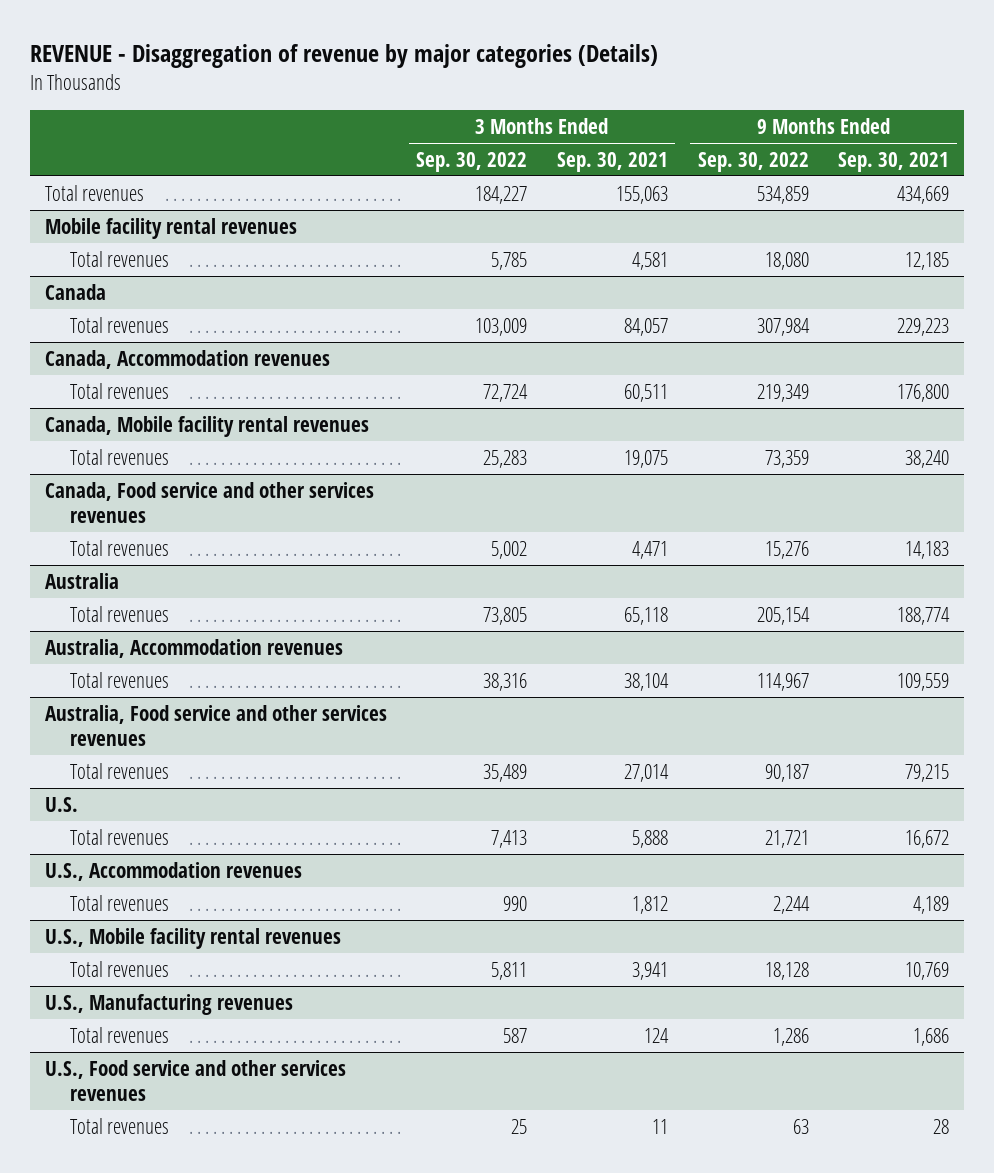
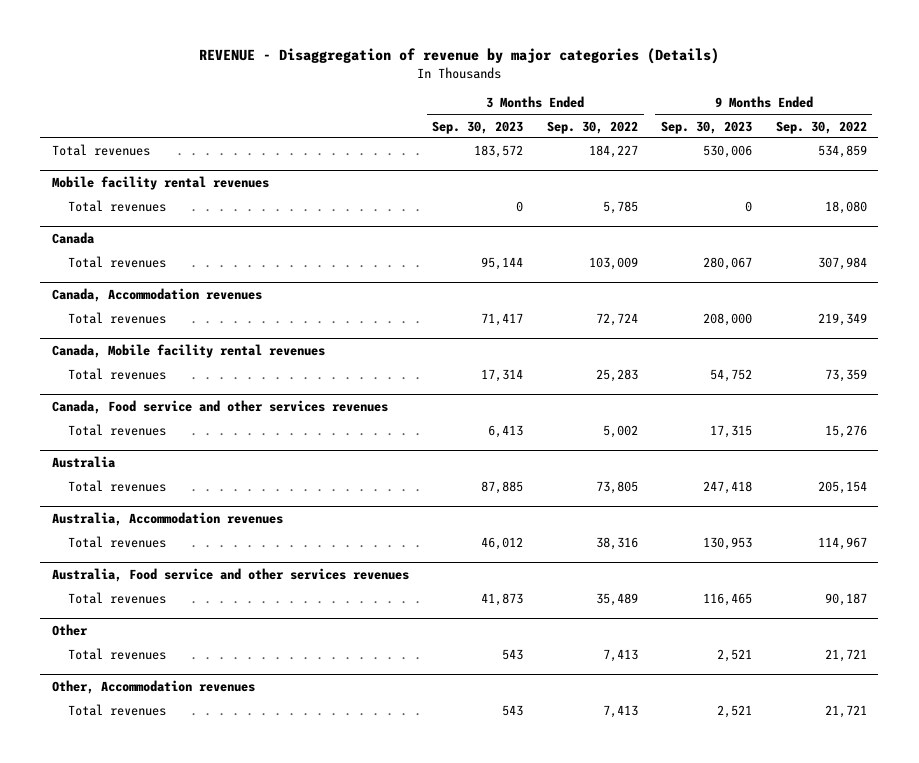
[556,151,668,172] Sep. 30, 2021 -> none
[838,151,950,172] Sep. 30, 2021 -> none
none -> [432,120,524,134] Sep. 30, 2023
none -> [661,120,753,134] Sep. 30, 2023
[44,796,78,812] U.S. -> none
none -> [52,624,89,637] Other
[44,861,302,881] U.S., Accommodation revenues -> none
[44,927,341,949] U.S., Mobile facility rental revenues -> none
[70,960,170,977] Total revenues -> none
[44,993,293,1015] U.S., Manufacturing revenues -> none
[70,1026,170,1043] Total revenues -> none
[44,1059,346,1102] U.S., Food service and other services revenues -> none
[70,1117,170,1134] Total revenues -> none
none -> [52,680,256,695] Other, Accommodation revenues
[503,895,528,911] 990 -> [602,705,638,719] 7,413
[772,895,810,914] 2,244 -> [824,705,867,719] 21,721

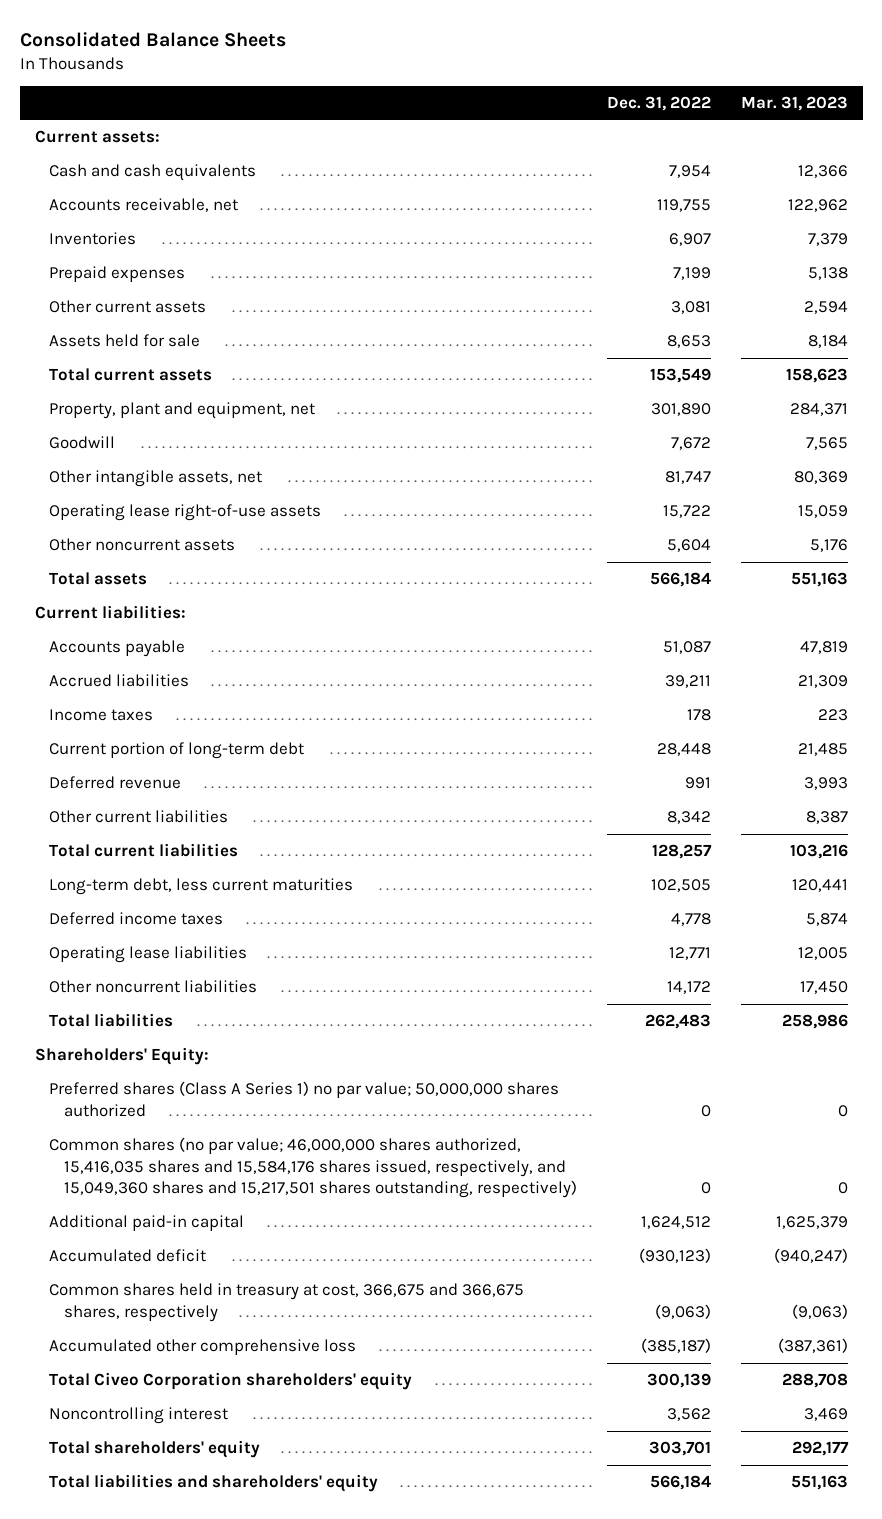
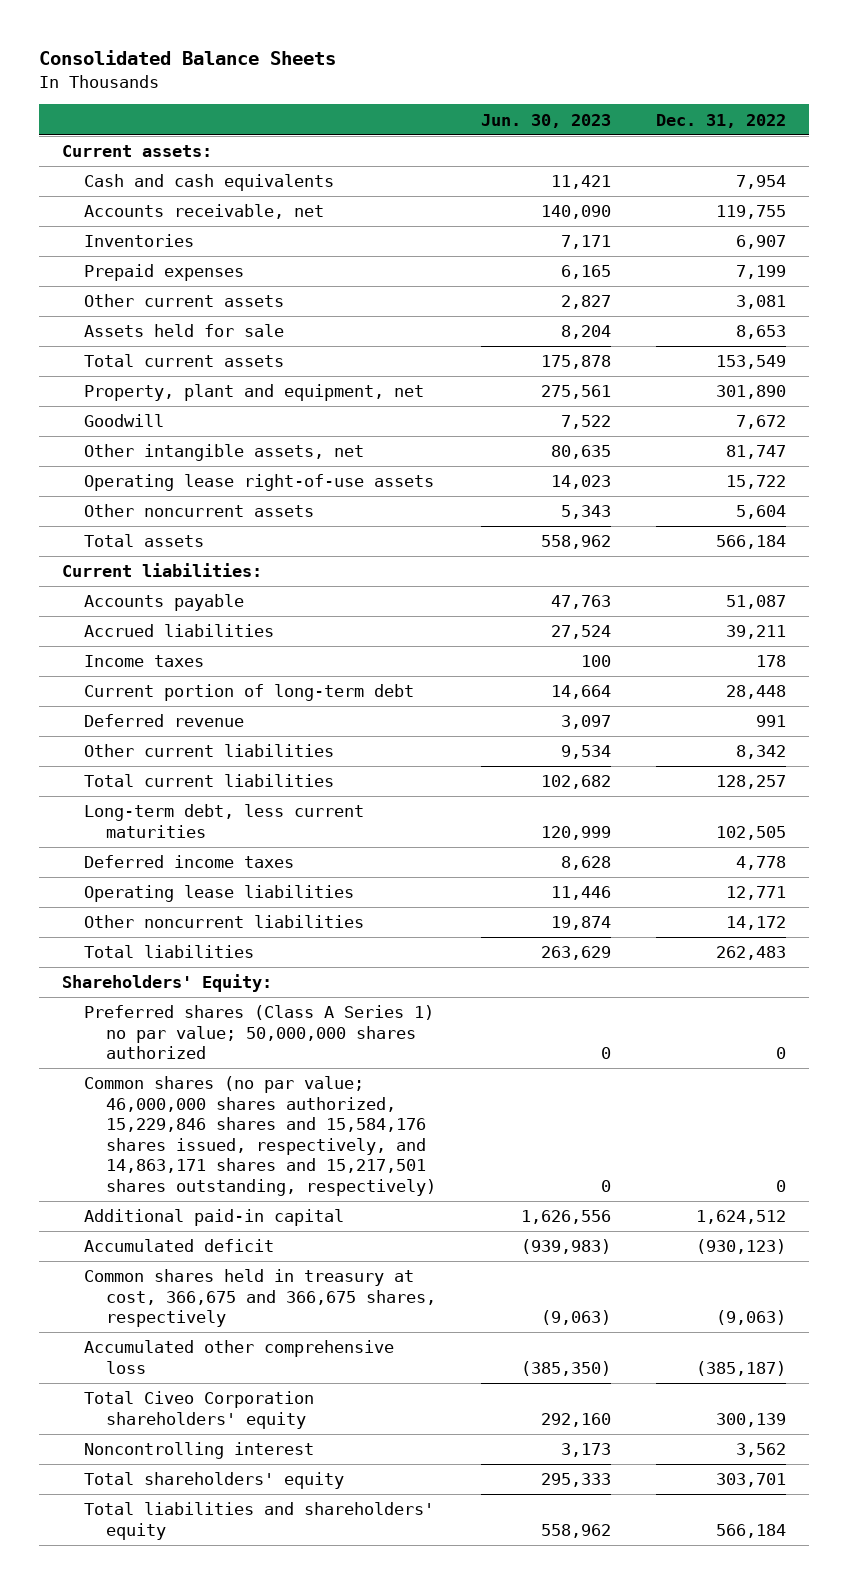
[740,95,848,111] Mar. 31, 2023 -> none
none -> [480,113,611,128] Jun. 30, 2023
[49,1137,577,1199] Common shares (no par value; 46,000,000 shares authorized, 15,416,035 shares and 15,584,176 shares issued, respectively, and 15,049,360 shares and 15,217,501 shares outstanding, respectively) -> [83,1076,436,1196] Common shares (no par value; 46,000,000 shares authorized, 15,229,846 shares and 15,584,176 shares issued, respectively, and 14,863,171 shares and 15,217,501 shares outstanding, respectively)

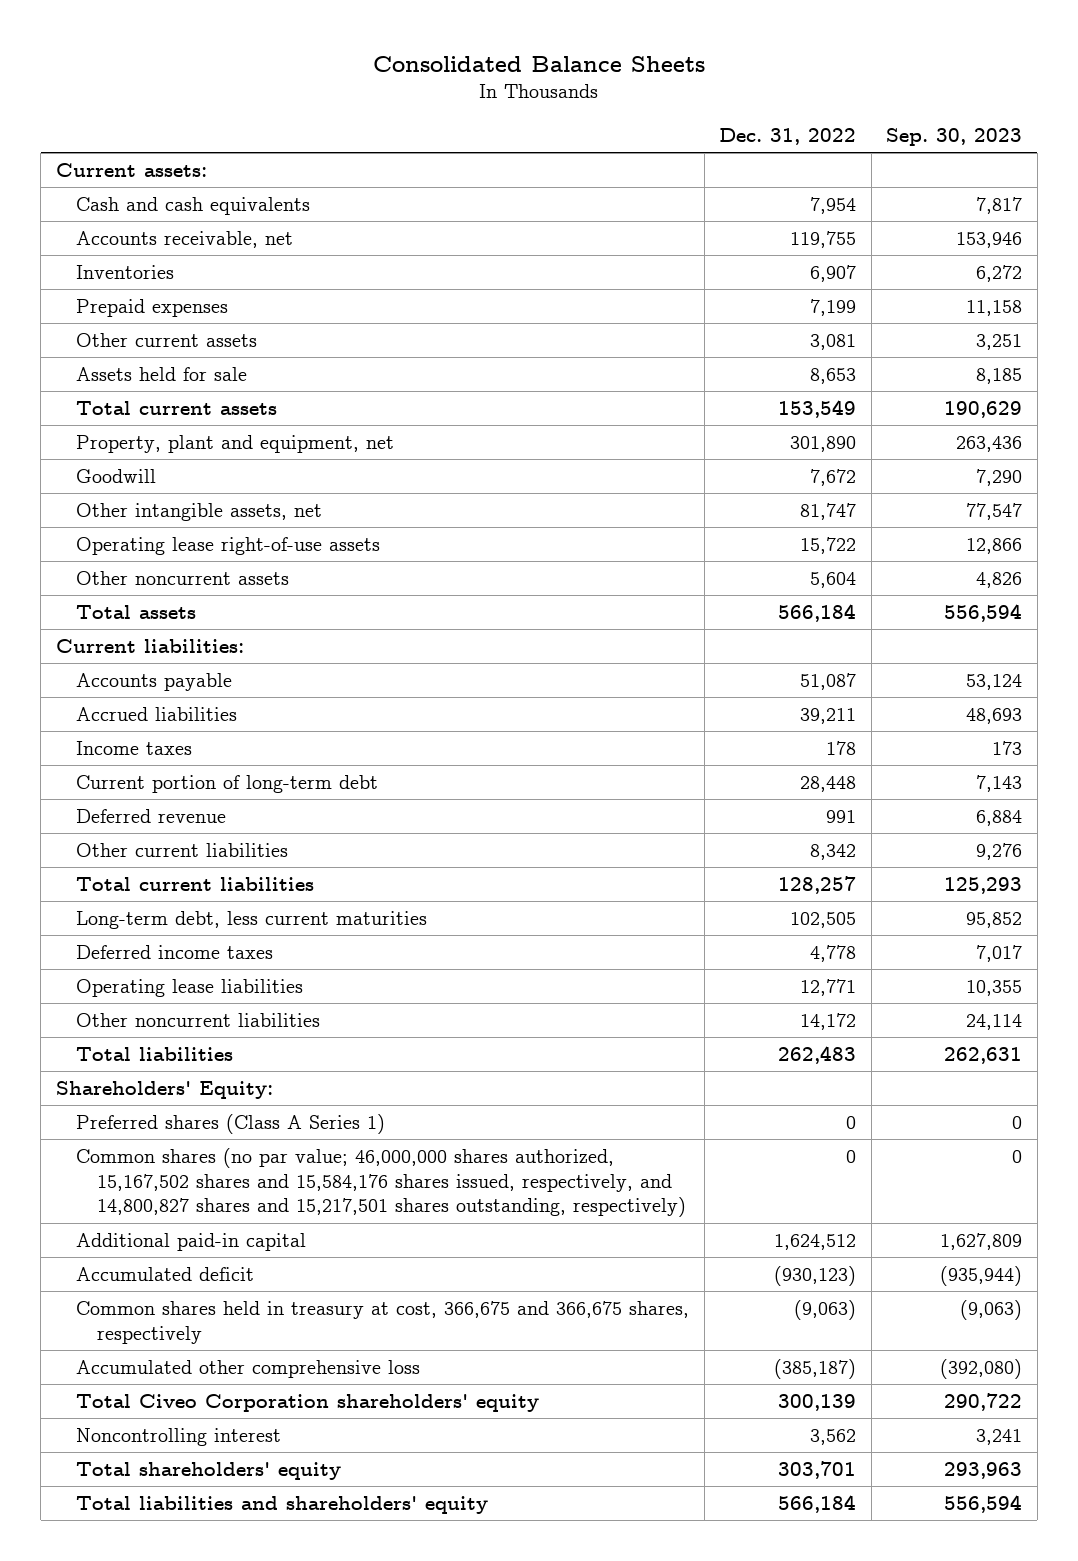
[480,113,611,128] Jun. 30, 2023 -> none
none -> [886,128,1023,147] Sep. 30, 2023
[83,1005,434,1060] Preferred shares (Class A Series 1) no par value; 50,000,000 shares authorized -> [76,1114,386,1135] Preferred shares (Class A Series 1)
[83,1076,436,1196] Common shares (no par value; 46,000,000 shares authorized, 15,229,846 shares and 15,584,176 shares issued, respectively, and 14,863,171 shares and 15,217,501 shares outstanding, respectively) -> [76,1148,687,1218] Common shares (no par value; 46,000,000 shares authorized, 15,167,502 shares and 15,584,176 shares issued, respectively, and 14,800,827 shares and 15,217,501 shares outstanding, respectively)

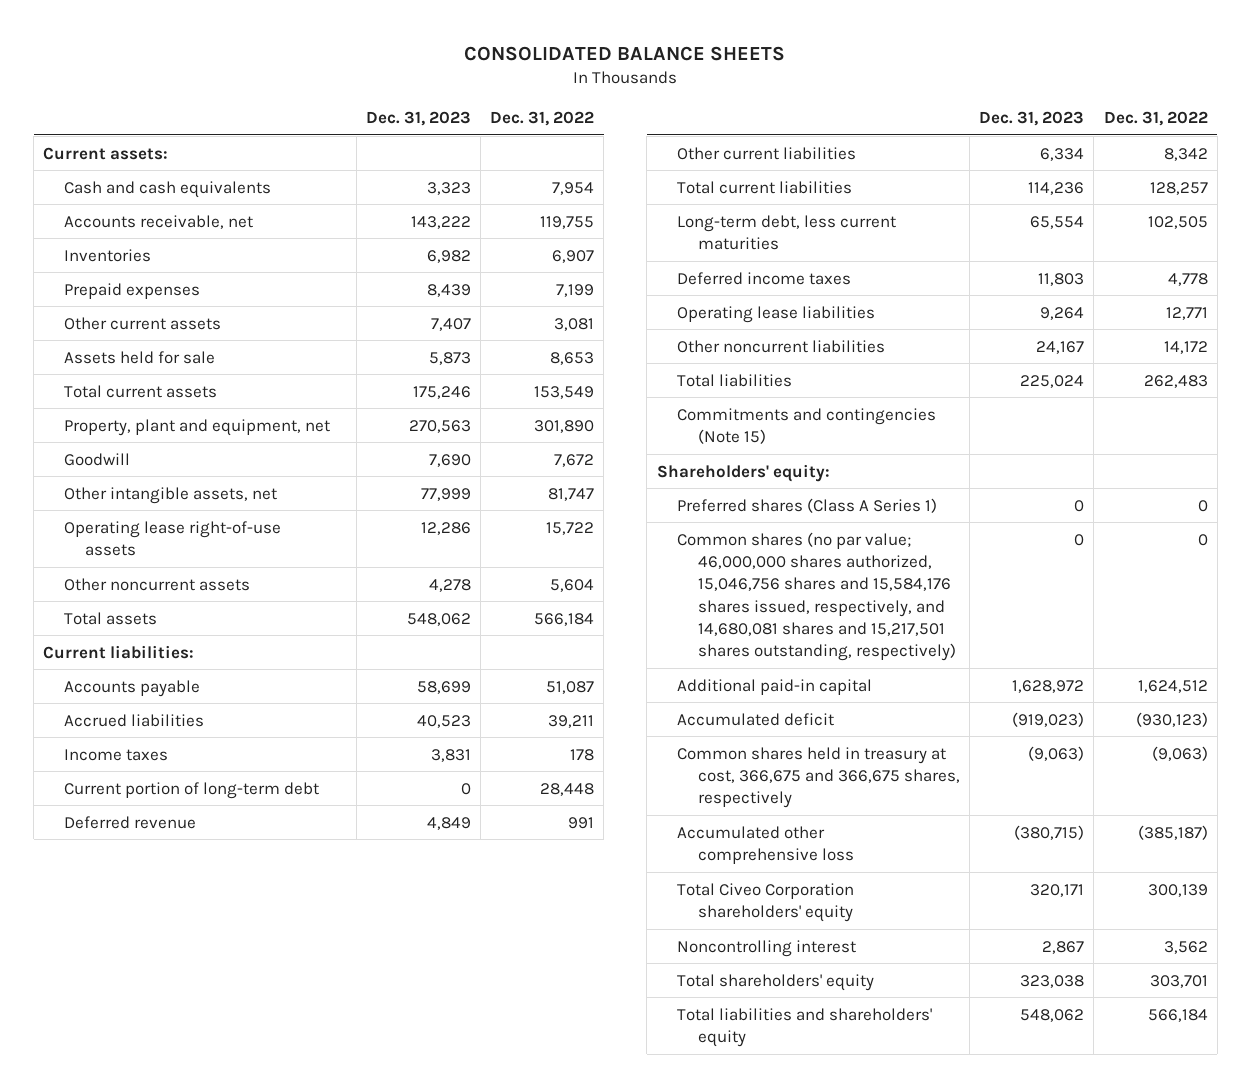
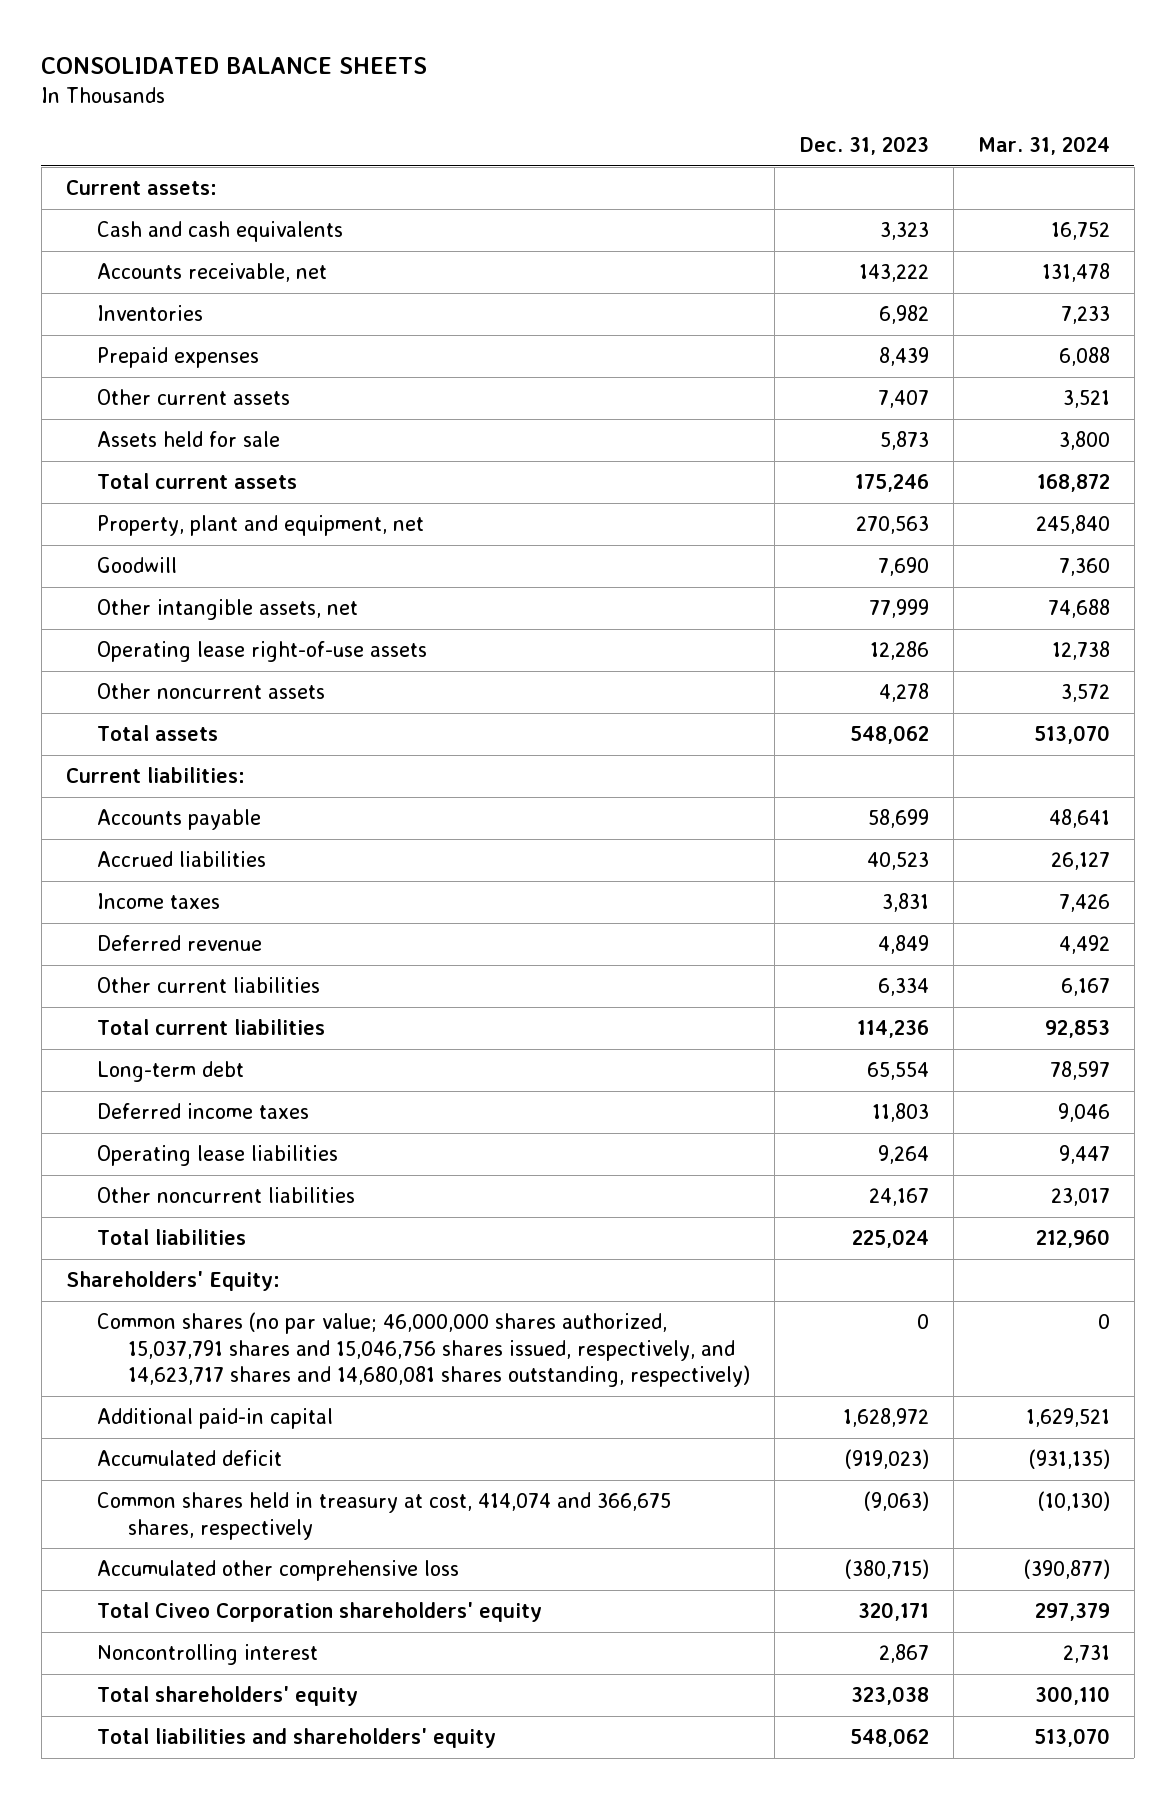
[490,111,595,127] Dec. 31, 2022 -> none
none -> [977,136,1110,156] Mar. 31, 2024
[63,781,319,799] Current portion of long-term debt -> none
[677,214,897,250] Long-term debt, less current maturities -> [97,1061,245,1083] Long-term debt
[677,407,937,444] Commitments and contingencies (Note 15) -> none
[677,497,938,513] Preferred shares (Class A Series 1) -> none
[656,463,830,482] Shareholders' equity: -> [65,1271,280,1292] Shareholders' Equity:
[677,531,956,662] Common shares (no par value; 46,000,000 shares authorized, 15,046,756 shares and 15,584,176 shares issued, respectively, and 14,680,081 shares and 15,217,501 shares outstanding, respectively) -> [97,1312,751,1388] Common shares (no par value; 46,000,000 shares authorized, 15,037,791 shares and 15,046,756 shares issued, respectively, and 14,623,717 shares and 14,680,081 shares outstanding, respectively)
[677,746,960,809] Common shares held in treasury at cost, 366,675 and 366,675 shares, respectively -> [97,1492,672,1540] Common shares held in treasury at cost, 414,074 and 366,675 shares, respectively

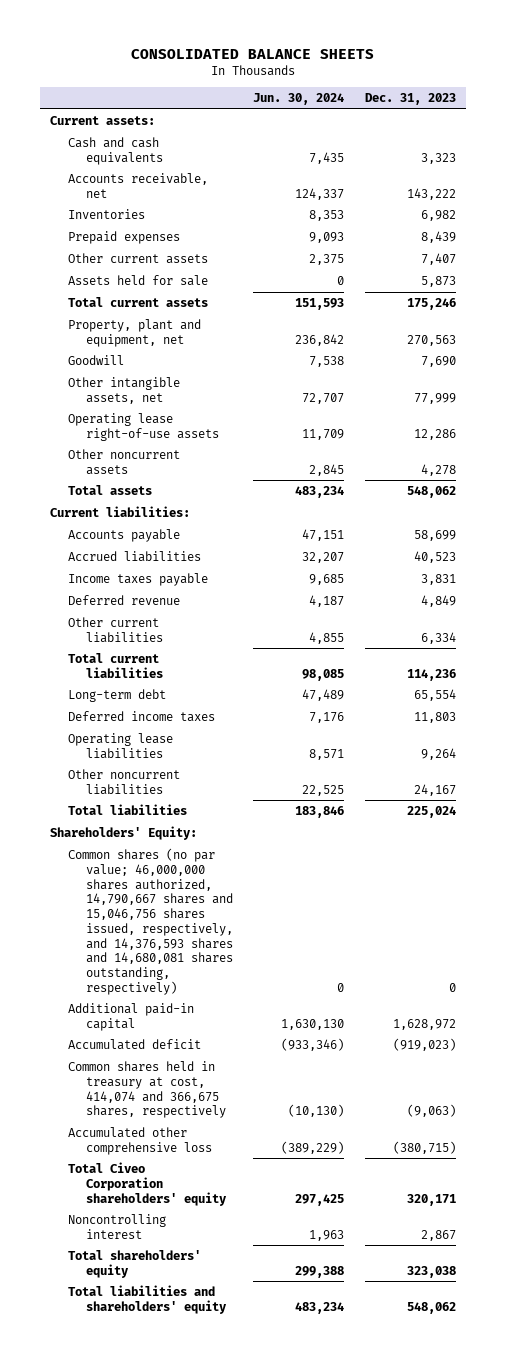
[977,136,1110,156] Mar. 31, 2024 -> none
none -> [253,93,345,106] Jun. 30, 2024
[97,893,221,910] Income taxes -> [68,573,209,587] Income taxes payable
[97,1312,751,1388] Common shares (no par value; 46,000,000 shares authorized, 15,037,791 shares and 15,046,756 shares issued, respectively, and 14,623,717 shares and 14,680,081 shares outstanding, respectively) -> [68,848,233,995] Common shares (no par value; 46,000,000 shares authorized, 14,790,667 shares and 15,046,756 shares issued, respectively, and 14,376,593 shares and 14,680,081 shares outstanding, respectively)

